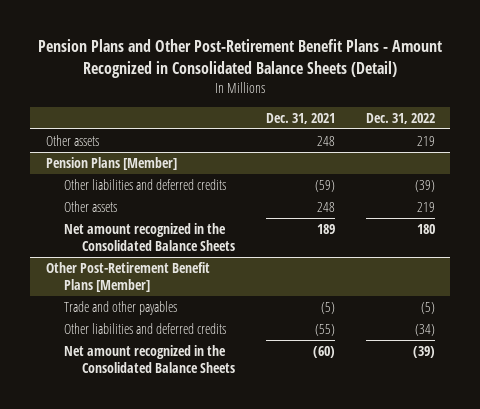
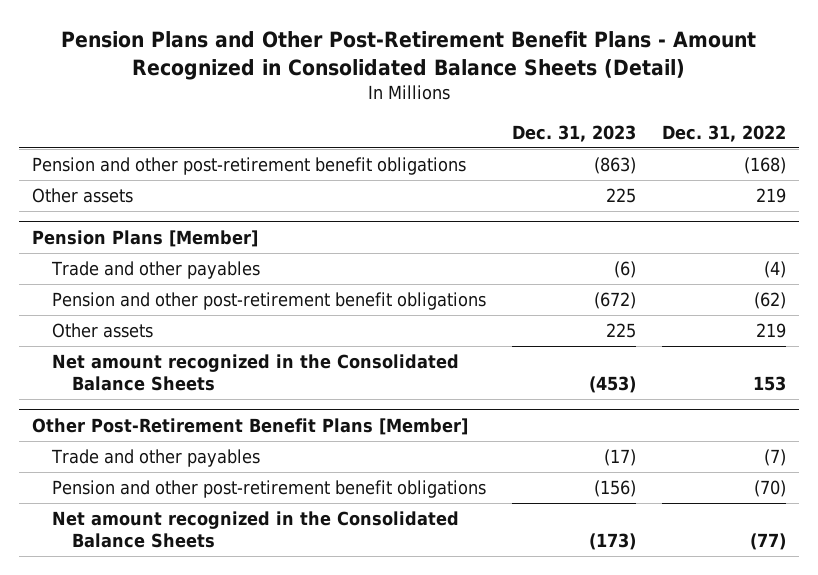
[265,112,335,124] Dec. 31, 2021 -> none
none -> [512,124,637,142] Dec. 31, 2023
none -> [32,157,467,176] Pension and other post-retirement benefit obligations
none -> [50,261,260,280] Trade and other payables
[63,178,226,190] Other liabilities and deferred credits -> [51,292,486,311] Pension and other post-retirement benefit obligations
[414,179,435,192] (39) -> [754,292,787,310] (62)
[416,223,435,234] 180 -> [753,376,787,392] 153
[420,301,435,314] (5) -> [764,449,787,467] (7)
[63,322,226,334] Other liabilities and deferred credits -> [51,480,486,499] Pension and other post-retirement benefit obligations
[414,323,435,336] (34) -> [754,480,787,498] (70)
[412,345,435,358] (39) -> [750,533,787,551] (77)

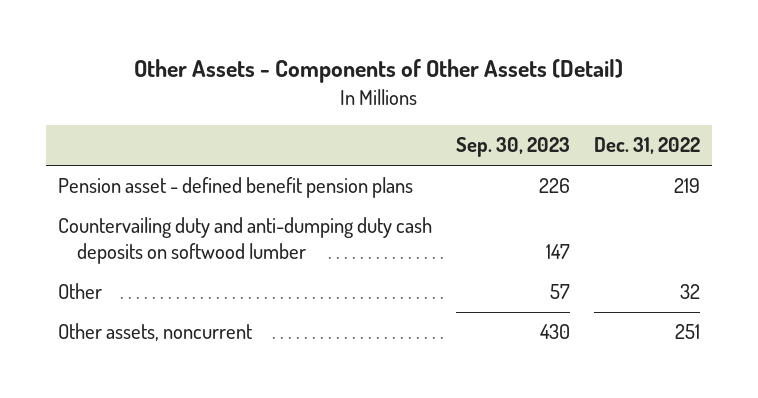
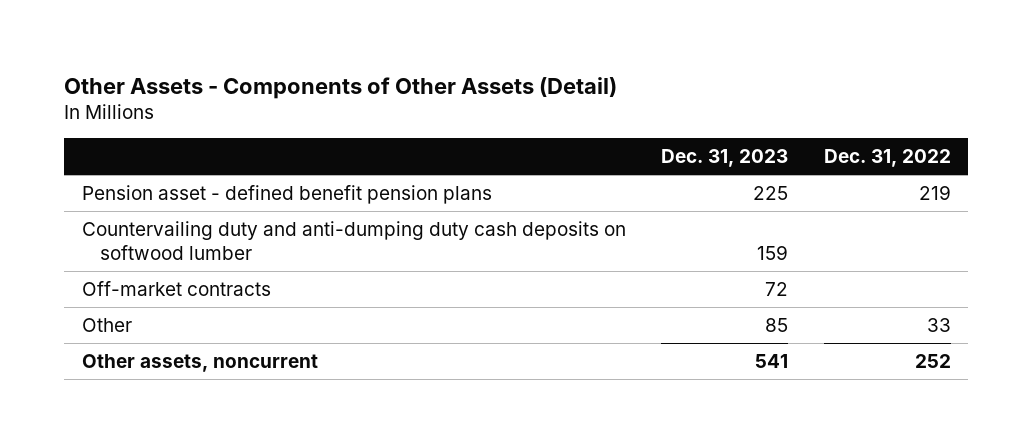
[456,137,571,158] Sep. 30, 2023 -> none
none -> [661,149,789,168] Dec. 31, 2023
none -> [81,280,271,296] Off-market contracts
[680,284,701,300] 32 -> [926,317,951,332] 33
[675,324,701,340] 251 -> [914,353,951,368] 252

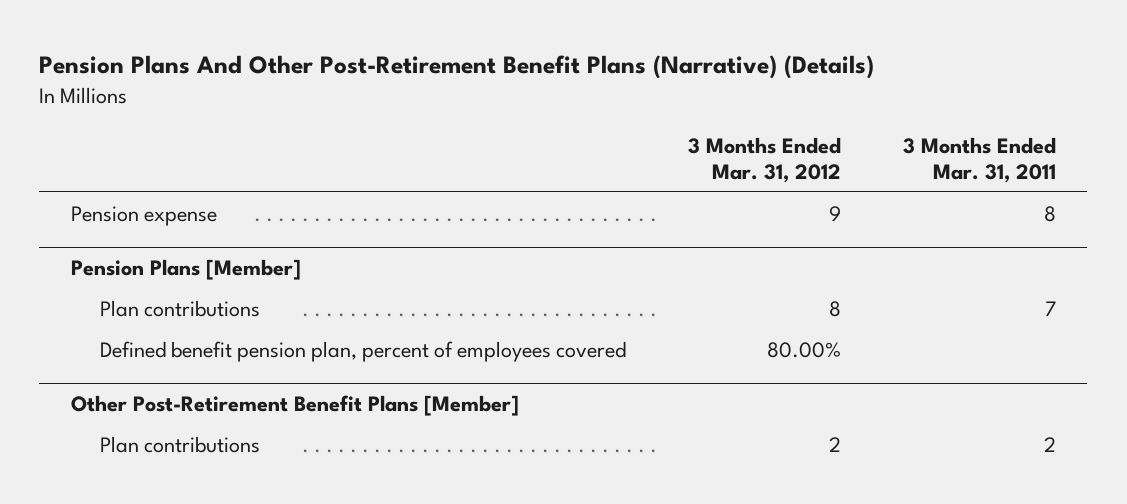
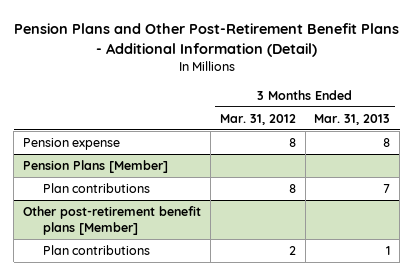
[39,55,875,80] Pension Plans And Other Post-Retirement Benefit Plans (Narrative) (Details) -> [13,22,399,57] Pension Plans and Other Post-Retirement Benefit Plans - Additional Information (Detail)
[903,136,1057,183] 3 Months Ended Mar. 31, 2011 -> none
none -> [314,113,391,125] Mar. 31, 2013
[828,205,841,221] 9 -> [288,138,296,148] 8
[99,340,626,362] Defined benefit pension plan, percent of employees covered -> none
[70,394,519,416] Other Post-Retirement Benefit Plans [Member] -> [23,206,202,235] Other post-retirement benefit plans [Member]

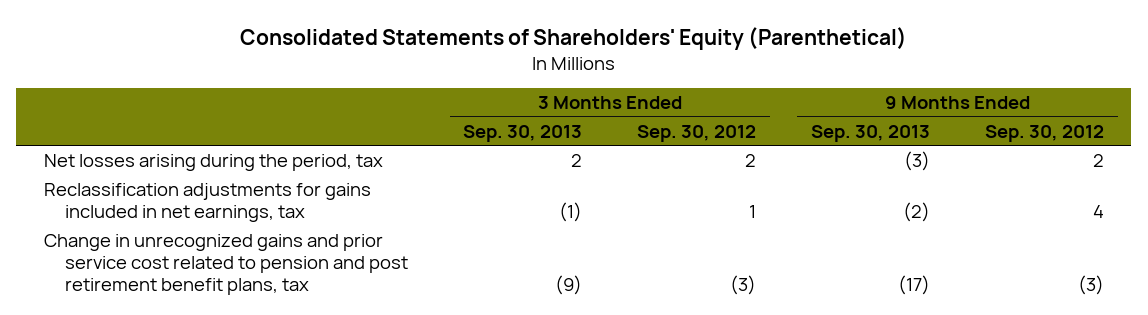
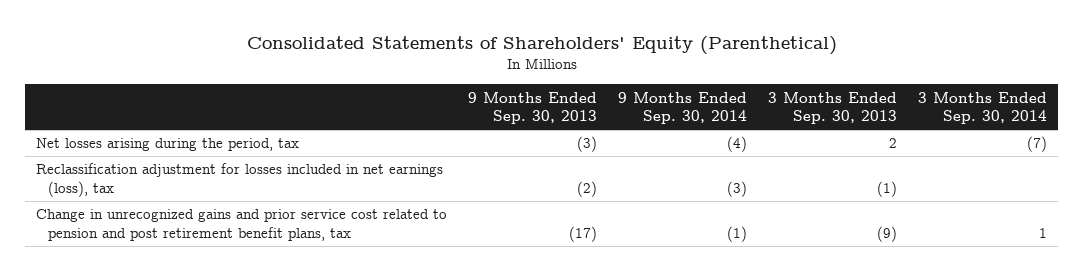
[637,124,757,142] Sep. 30, 2012 -> none
[984,124,1104,142] Sep. 30, 2012 -> none
none -> [618,91,748,125] 9 Months Ended Sep. 30, 2014
none -> [918,91,1048,125] 3 Months Ended Sep. 30, 2014
[43,182,371,223] Reclassification adjustments for gains included in net earnings, tax -> [35,163,443,198] Reclassification adjustment for losses included in net earnings (loss), tax

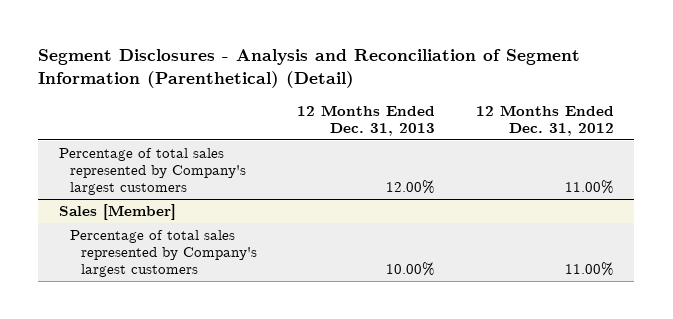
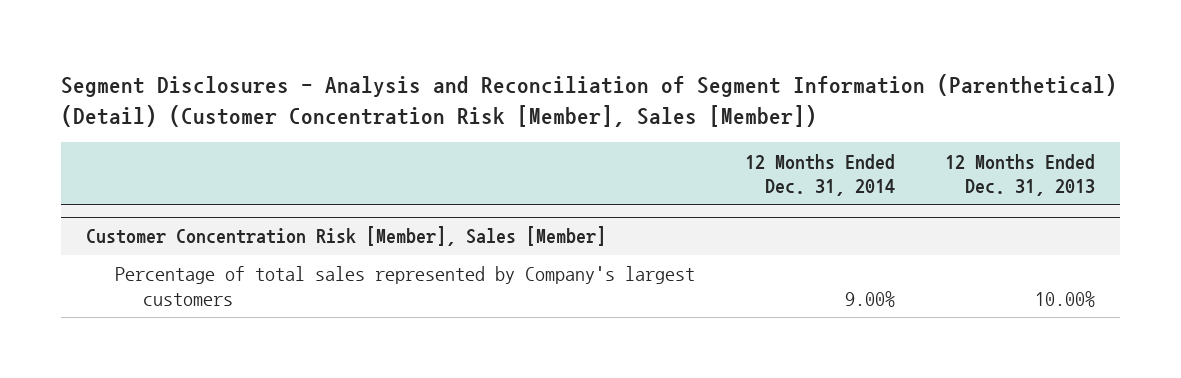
[38,49,581,88] Segment Disclosures - Analysis and Reconciliation of Segment Information (Parenthetical) (Detail) -> [61,73,1118,127] Segment Disclosures - Analysis and Reconciliation of Segment Information (Parenthetical) (Detail) (Customer Concentration Risk [Member], Sales [Member])
[476,104,615,136] 12 Months Ended Dec. 31, 2012 -> none
none -> [744,153,895,196] 12 Months Ended Dec. 31, 2014
[58,148,246,196] Percentage of total sales represented by Company's largest customers -> none
[58,204,176,221] Sales [Member] -> none
none -> [86,226,607,247] Customer Concentration Risk [Member], Sales [Member]

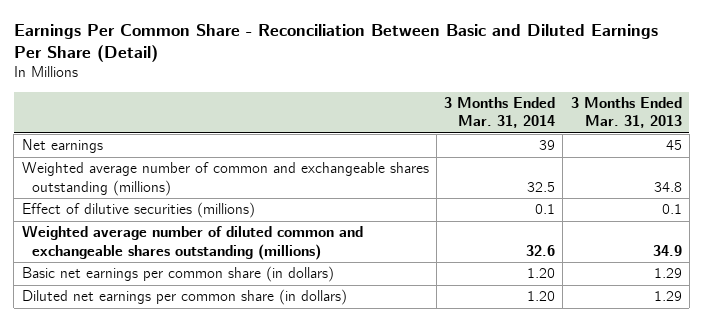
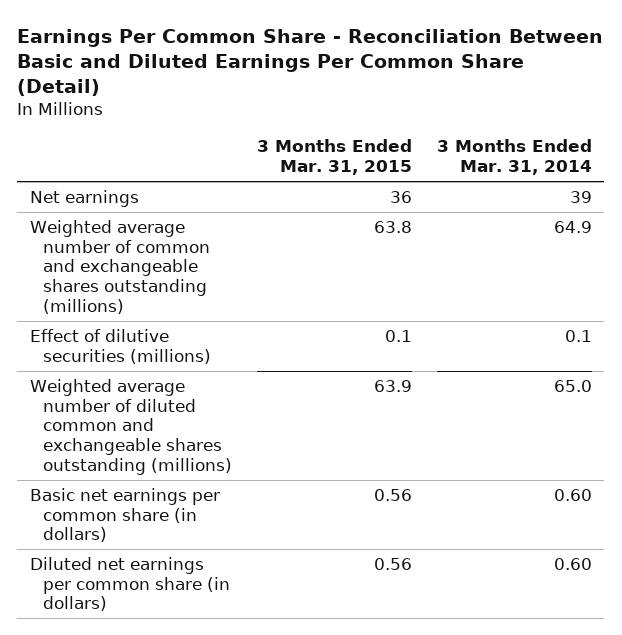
[13,23,658,63] Earnings Per Common Share - Reconciliation Between Basic and Diluted Earnings Per Share (Detail) -> [17,28,604,97] Earnings Per Common Share - Reconciliation Between Basic and Diluted Earnings Per Common Share (Detail)
[570,97,682,129] 3 Months Ended Mar. 31, 2013 -> none
none -> [256,139,412,176] 3 Months Ended Mar. 31, 2015
[527,181,556,192] 32.5 -> [553,220,592,233] 64.9
[526,244,556,256] 32.6 -> [553,379,592,392] 65.0
[527,268,556,279] 1.20 -> [553,488,592,501] 0.60
[527,291,556,302] 1.20 -> [553,557,592,570] 0.60

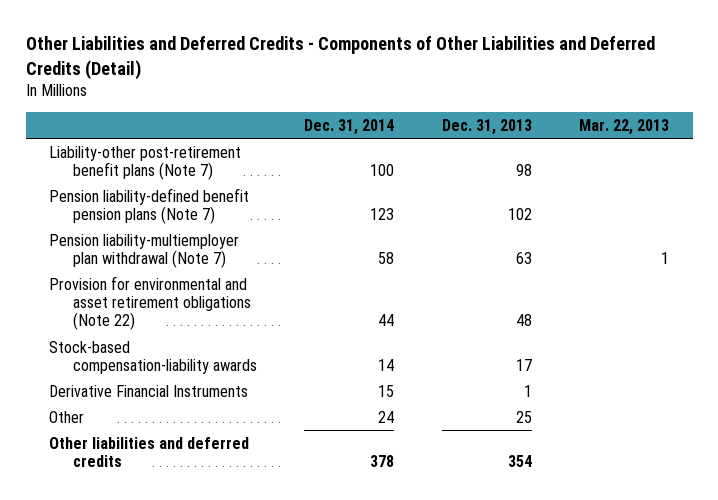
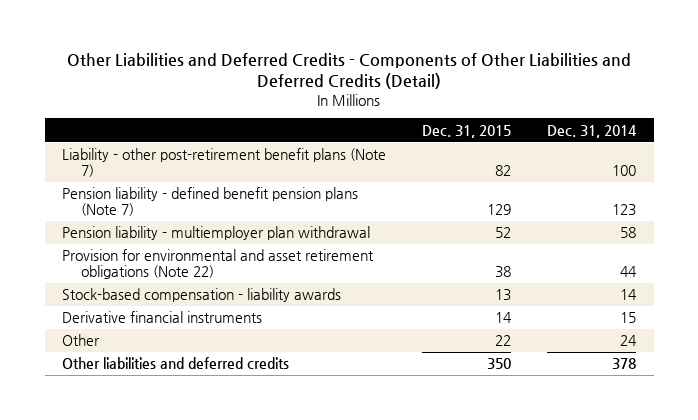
[441,118,532,135] Dec. 31, 2013 -> none
[578,118,669,135] Mar. 22, 2013 -> none
none -> [422,124,512,138] Dec. 31, 2015
[49,145,242,180] Liability-other post-retirement benefit plans (Note 7) -> [62,148,387,178] Liability - other post-retirement benefit plans (Note 7)
[49,187,250,224] Pension liability-defined benefit pension plans (Note 7) -> [62,187,359,217] Pension liability - defined benefit pension plans (Note 7)
[49,233,240,268] Pension liability-multiemployer plan withdrawal (Note 7) -> [62,226,371,241] Pension liability - multiemployer plan withdrawal
[49,340,258,374] Stock-based compensation-liability awards -> [62,288,342,303] Stock-based compensation - liability awards
[49,384,249,397] Derivative Financial Instruments -> [62,311,263,324] Derivative financial instruments

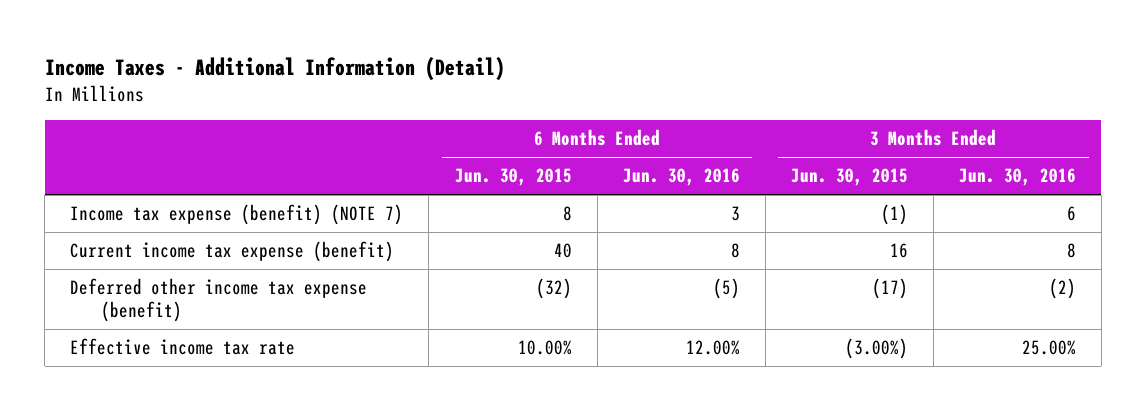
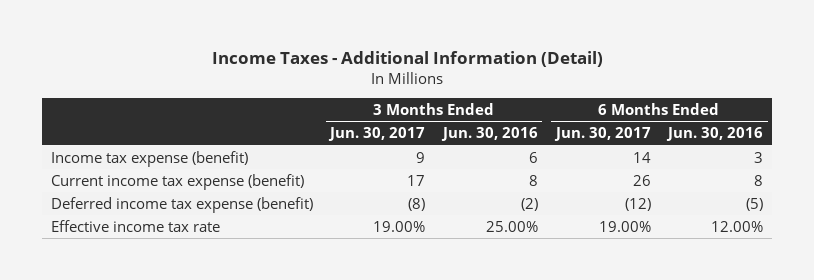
[454,168,572,187] Jun. 30, 2015 -> none
[790,168,908,187] Jun. 30, 2015 -> none
none -> [328,127,426,142] Jun. 30, 2017
none -> [553,127,651,142] Jun. 30, 2017
[70,204,404,226] Income tax expense (benefit) (NOTE 7) -> [50,150,248,167] Income tax expense (benefit)
[70,278,368,323] Deferred other income tax expense (benefit) -> [50,196,313,213] Deferred income tax expense (benefit)

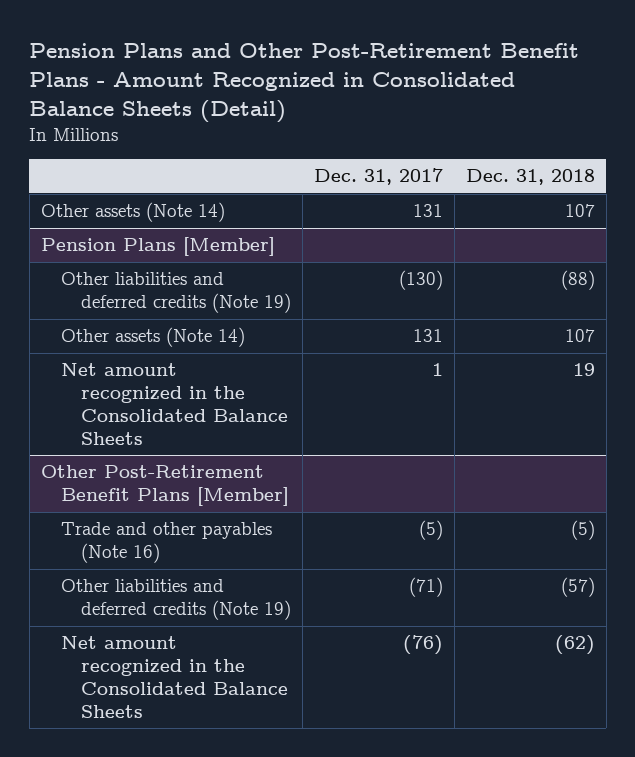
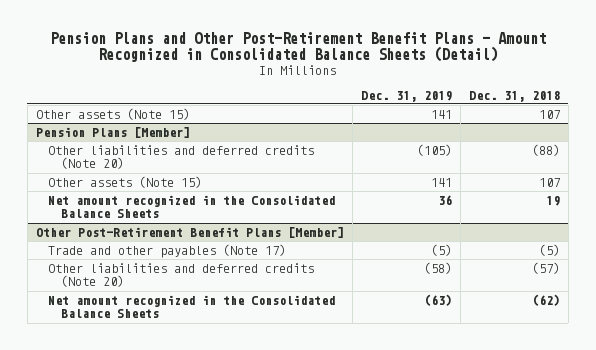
[313,168,443,186] Dec. 31, 2017 -> none
none -> [360,90,452,102] Dec. 31, 2019
[40,202,225,223] Other assets (Note 14) -> [35,108,190,121] Other assets (Note 15)
[60,272,291,314] Other liabilities and deferred credits (Note 19) -> [48,145,315,170] Other liabilities and deferred credits (Note 20)
[60,327,245,348] Other assets (Note 14) -> [48,176,203,189] Other assets (Note 15)
[60,522,272,564] Trade and other payables (Note 16) -> [48,244,287,259] Trade and other payables (Note 17)
[60,579,291,621] Other liabilities and deferred credits (Note 19) -> [48,263,315,288] Other liabilities and deferred credits (Note 20)

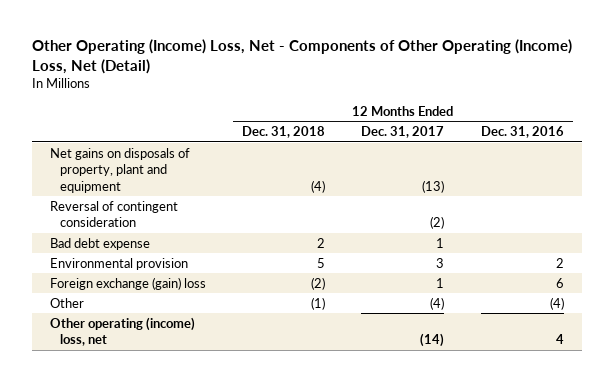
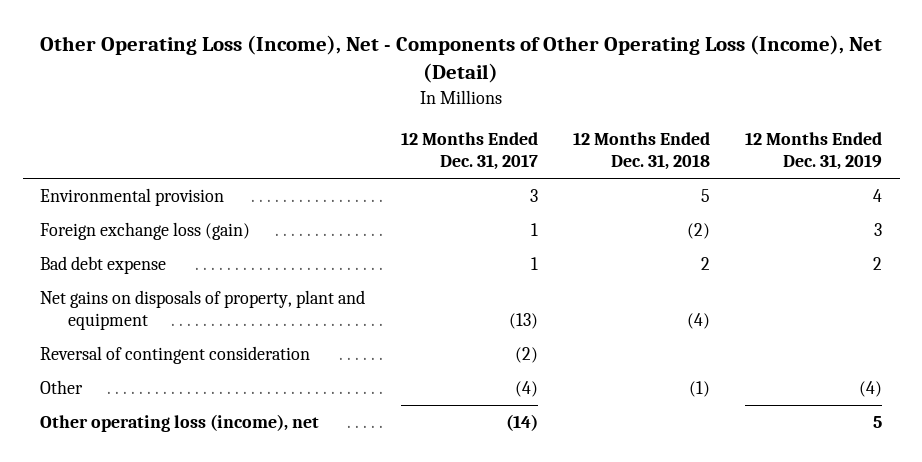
[31,39,572,75] Other Operating (Income) Loss, Net - Components of Other Operating (Income) Loss, Net (Detail) -> [40,35,883,84] Other Operating Loss (Income), Net - Components of Other Operating Loss (Income), Net (Detail)
[480,126,564,139] Dec. 31, 2016 -> none
none -> [745,132,883,171] 12 Months Ended Dec. 31, 2019
[49,257,188,270] Environmental provision -> [40,188,225,207] Environmental provision
none -> [40,222,251,241] Foreign exchange loss (gain)
[49,237,150,250] Bad debt expense -> [40,256,167,275] Bad debt expense
[49,276,206,290] Foreign exchange (gain) loss -> none
[49,316,195,347] Other operating (income) loss, net -> [40,414,320,433] Other operating loss (income), net

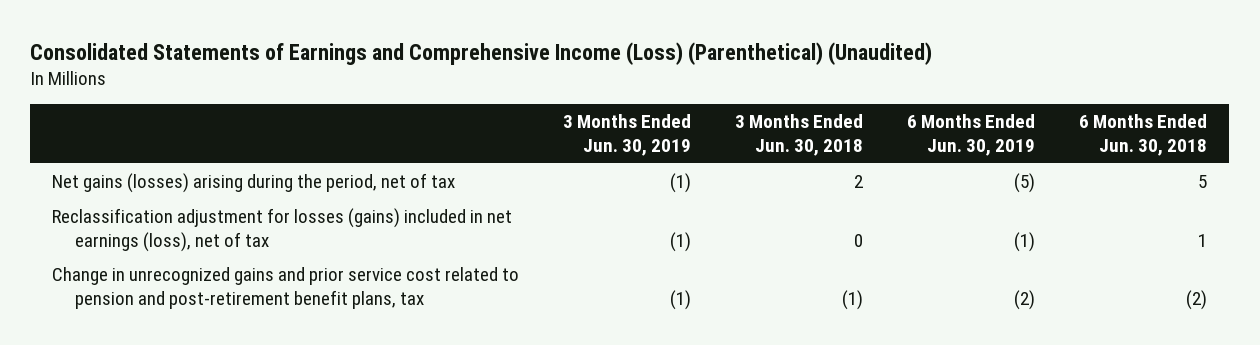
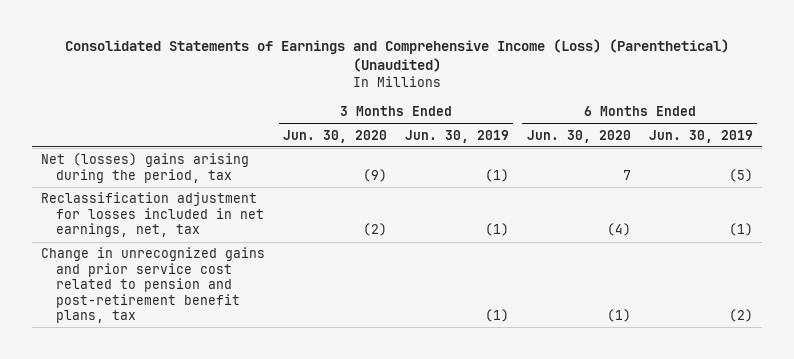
[735,114,864,157] 3 Months Ended Jun. 30, 2018 -> none
[1079,114,1208,157] 6 Months Ended Jun. 30, 2018 -> none
none -> [283,129,388,143] Jun. 30, 2020
none -> [526,129,631,143] Jun. 30, 2020
[52,173,456,194] Net gains (losses) arising during the period, net of tax -> [41,153,250,183] Net (losses) gains arising during the period, tax
[52,208,513,252] Reclassification adjustment for losses (gains) included in net earnings (loss), net of tax -> [41,192,265,238] Reclassification adjustment for losses included in net earnings, net, tax

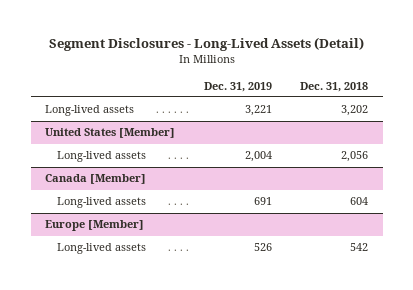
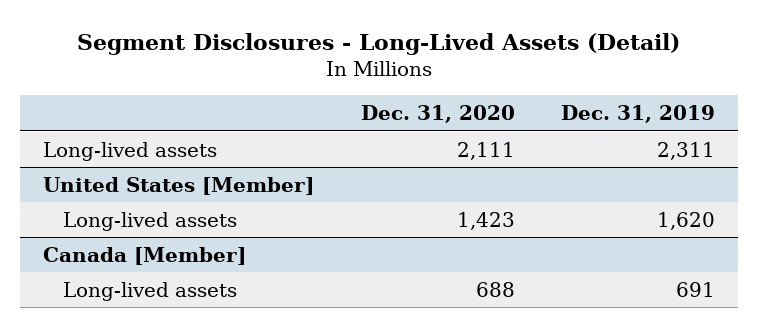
[300,81,369,92] Dec. 31, 2018 -> none
none -> [360,105,515,124] Dec. 31, 2020
[244,105,272,117] 3,221 -> [656,141,715,160] 2,311
[244,151,272,163] 2,004 -> [656,211,715,230] 1,620
[44,220,144,232] Europe [Member] -> none
[57,243,147,255] Long-lived assets -> none

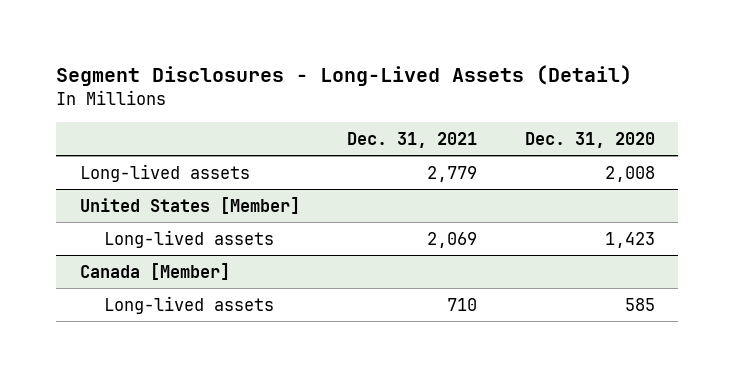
[560,105,715,124] Dec. 31, 2019 -> none
none -> [347,131,478,148] Dec. 31, 2021
[456,141,515,160] 2,111 -> [604,165,655,182] 2,008
[475,281,515,297] 688 -> [624,297,655,311] 585

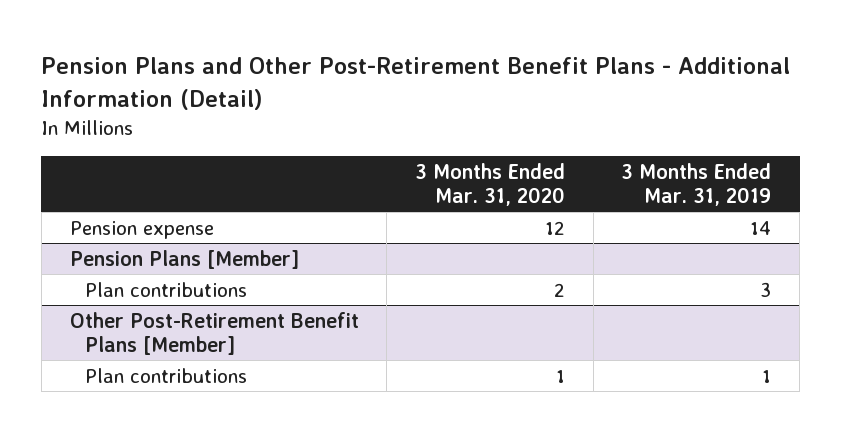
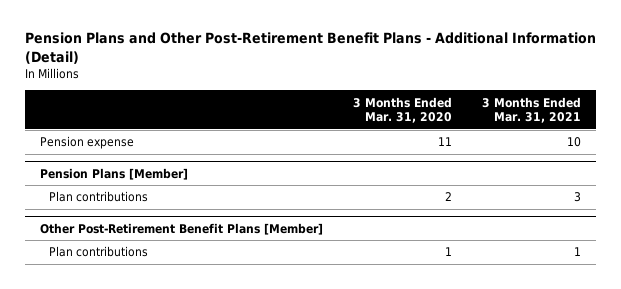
[621,162,772,206] 3 Months Ended Mar. 31, 2019 -> none
none -> [482,96,582,124] 3 Months Ended Mar. 31, 2021
[544,220,565,235] 12 -> [438,137,453,147] 11

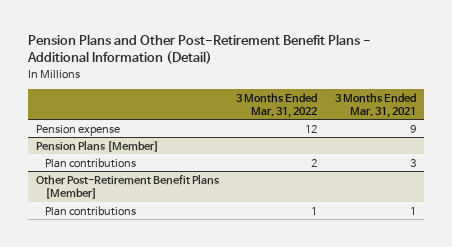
[353,96,453,124] 3 Months Ended Mar. 31, 2020 -> none
none -> [236,92,318,118] 3 Months Ended Mar. 31, 2022
[567,137,582,148] 10 -> [409,124,416,133] 9

